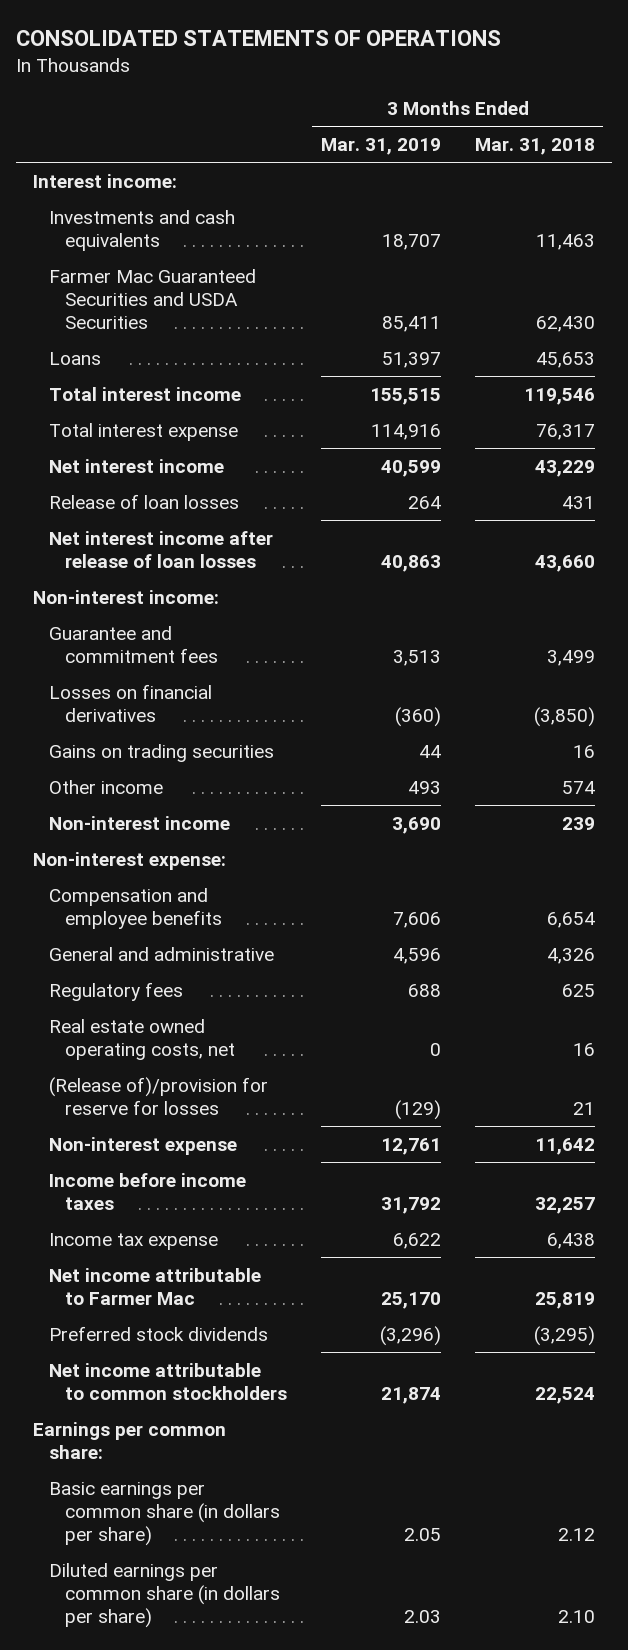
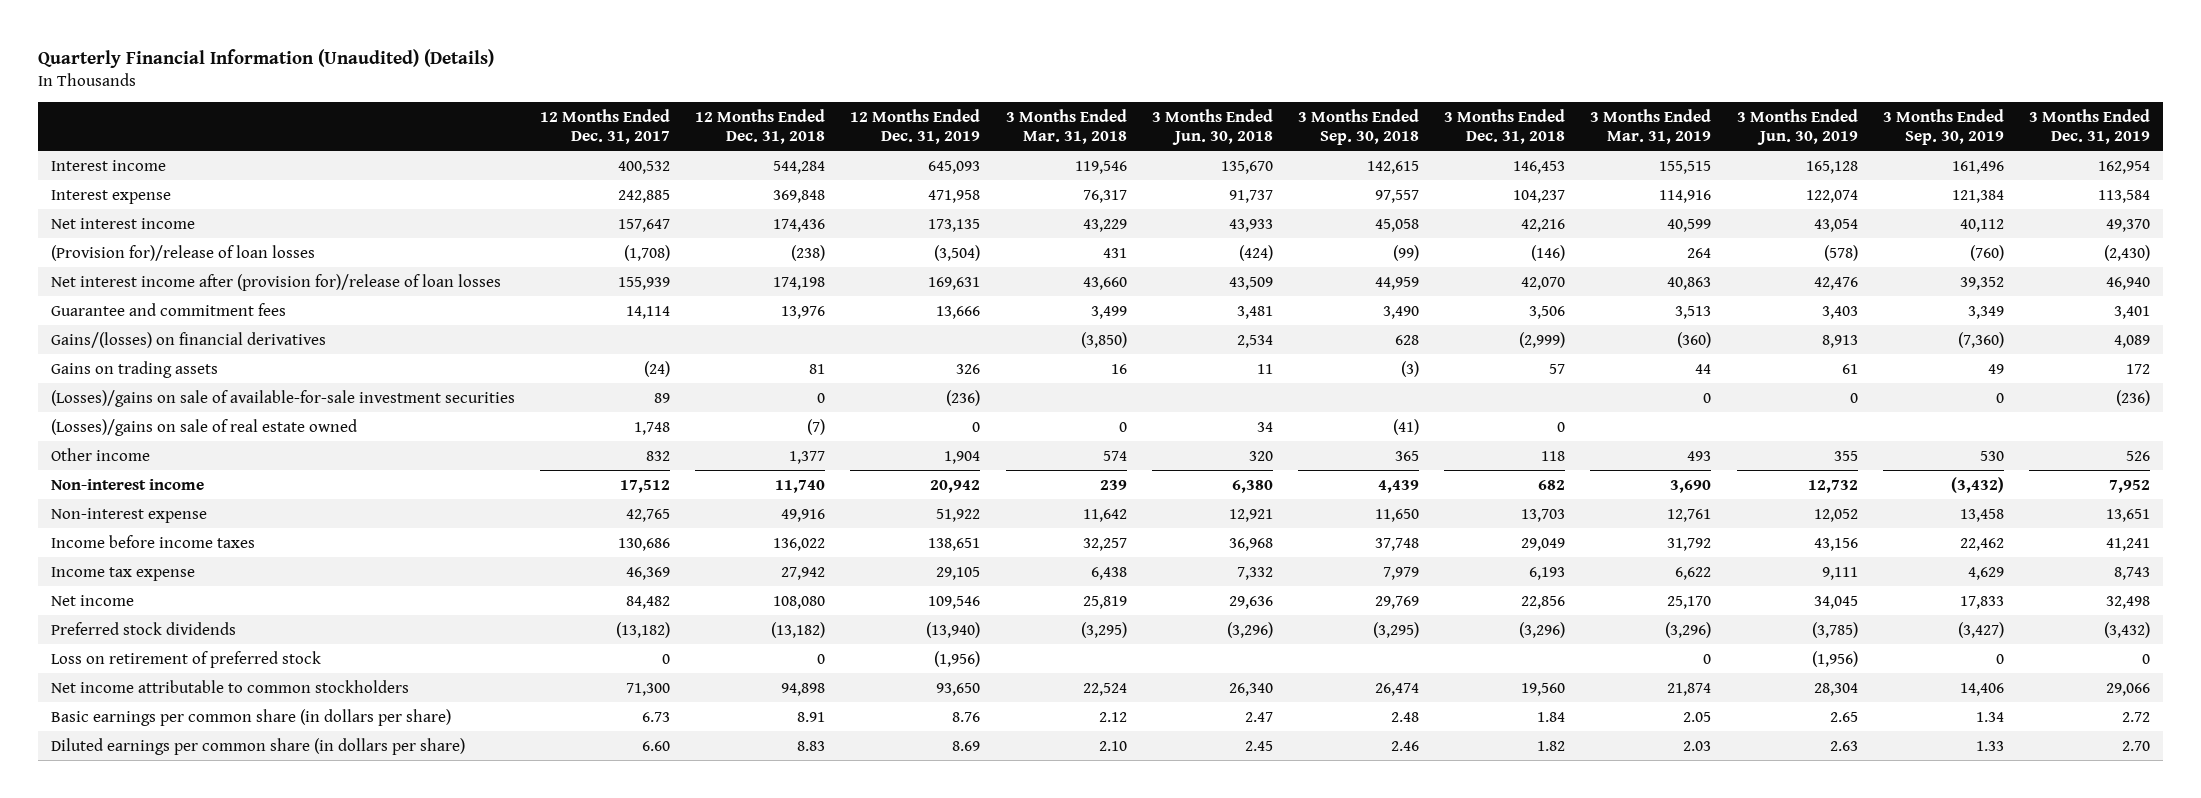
[16,29,502,46] CONSOLIDATED STATEMENTS OF OPERATIONS -> [38,48,495,68] Quarterly Financial Information (Unaudited) (Details)
none -> [539,108,670,144] 12 Months Ended Dec. 31, 2017
none -> [695,108,826,144] 12 Months Ended Dec. 31, 2018
none -> [850,108,981,144] 12 Months Ended Dec. 31, 2019
none -> [1151,108,1273,145] 3 Months Ended Jun. 30, 2018
none -> [1298,108,1420,145] 3 Months Ended Sep. 30, 2018
none -> [1444,108,1566,144] 3 Months Ended Dec. 31, 2018
none -> [1736,108,1858,145] 3 Months Ended Jun. 30, 2019
none -> [1882,108,2004,145] 3 Months Ended Sep. 30, 2019
none -> [2029,108,2151,144] 3 Months Ended Dec. 31, 2019
[33,173,178,188] Interest income: -> none
[48,209,235,251] Investments and cash equivalents -> none
[48,268,256,329] Farmer Mac Guaranteed Securities and USDA Securities -> none
[48,351,101,365] Loans -> none
[48,386,241,401] Total interest income -> [50,159,166,171] Interest income
[48,422,238,441] Total interest expense -> [50,189,171,204] Interest expense
[33,589,220,604] Non-interest income: -> none
[48,493,239,509] Release of loan losses -> [50,244,315,261] (Provision for)/release of loan losses
[48,530,273,568] Net interest income after release of loan losses -> [50,273,501,291] Net interest income after (provision for)/release of loan losses
[48,683,212,722] Losses on financial derivatives -> [50,331,326,348] Gains/(losses) on financial derivatives
[48,743,274,762] Gains on trading securities -> [50,360,218,378] Gains on trading assets
none -> [50,389,515,407] (Losses)/gains on sale of available-for-sale investment securities
none -> [50,418,357,436] (Losses)/gains on sale of real estate owned
[33,851,227,870] Non-interest expense: -> none
[48,887,222,929] Compensation and employee benefits -> none
[48,946,274,961] General and administrative -> none
[48,981,183,1001] Regulatory fees -> none
[48,1018,235,1060] Real estate owned operating costs, net -> none
[48,1076,268,1115] (Release of)/provision for reserve for losses -> none
[48,1267,261,1305] Net income attributable to Farmer Mac -> [50,594,134,606] Net income
none -> [50,650,321,668] Loss on retirement of preferred stock
[33,1421,227,1459] Earnings per common share: -> none

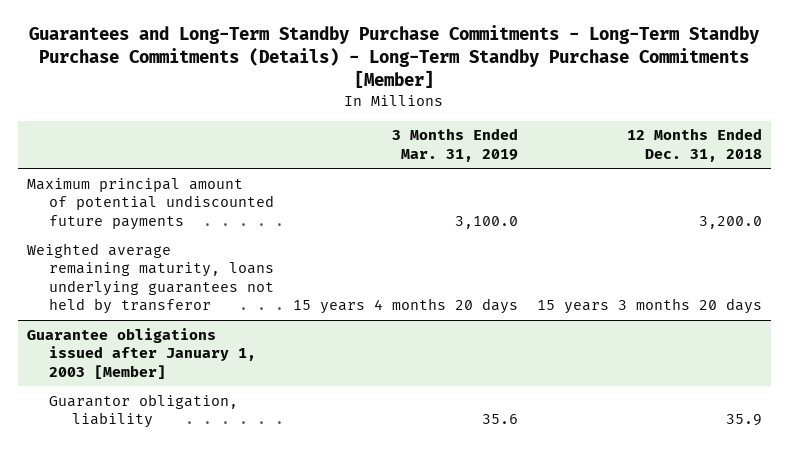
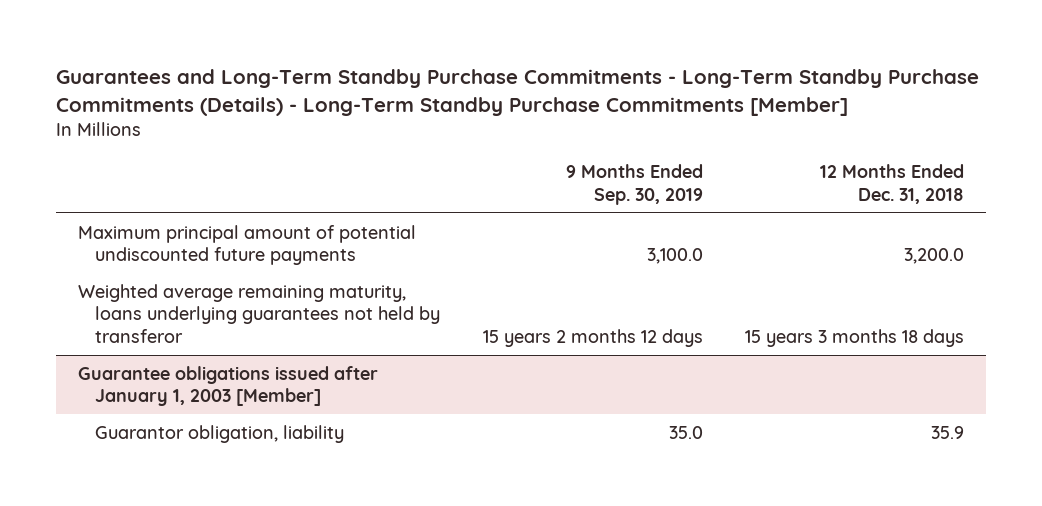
[392,128,519,162] 3 Months Ended Mar. 31, 2019 -> none
none -> [565,164,703,206] 9 Months Ended Sep. 30, 2019
[536,297,762,314] 15 years 3 months 20 days -> [745,329,965,348] 15 years 3 months 18 days

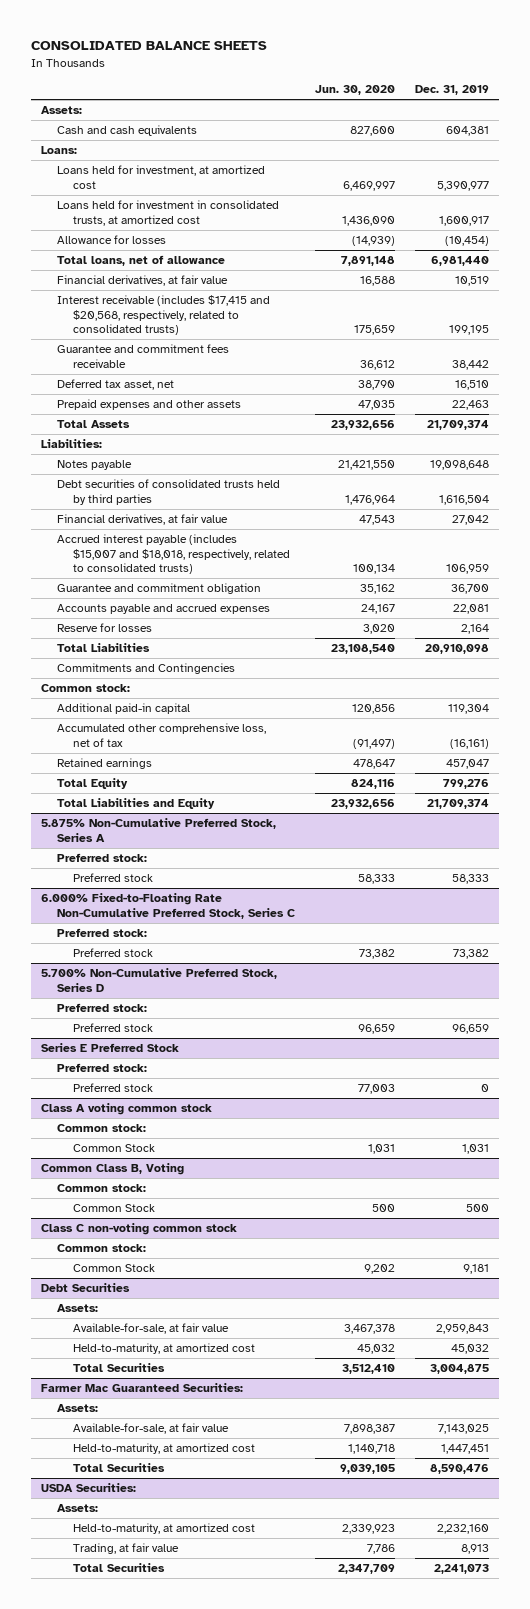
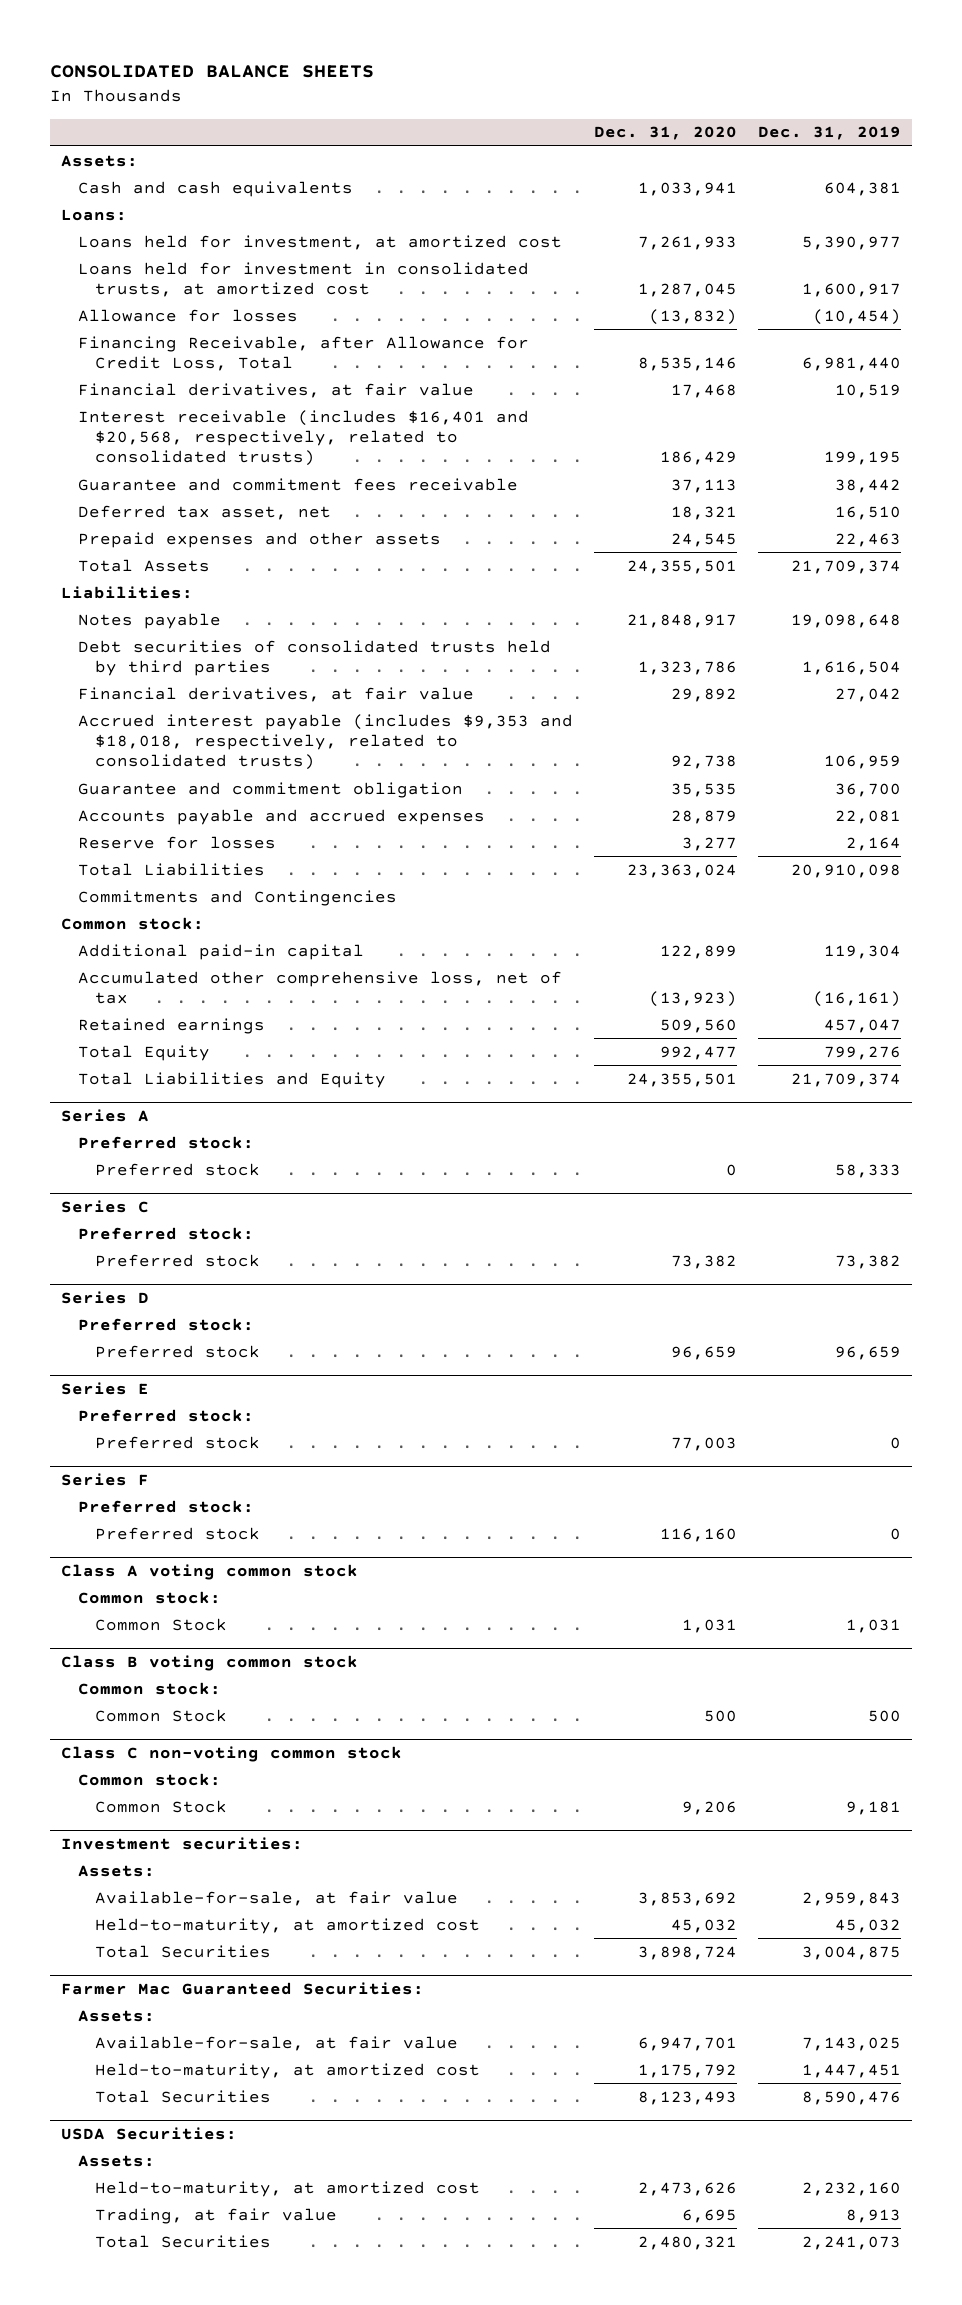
[314,85,395,96] Jun. 30, 2020 -> none
none -> [594,126,738,141] Dec. 31, 2020
[57,255,226,267] Total loans, net of allowance -> [77,335,529,372] Financing Receivable, after Allowance for Credit Loss, Total
[57,295,271,336] Interest receivable (includes $17,415 and $20,568, respectively, related to consolidated trusts) -> [77,409,529,467] Interest receivable (includes $16,401 and $20,568, respectively, related to consolidated trusts)
[57,534,290,575] Accrued interest payable (includes $15,007 and $18,018, respectively, related to consolidated trusts) -> [77,713,573,771] Accrued interest payable (includes $9,353 and $18,018, respectively, related to consolidated trusts)
[41,818,277,842] 5.875% Non-Cumulative Preferred Stock, Series A -> [60,1108,149,1122] Series A
[41,893,296,919] 6.000% Fixed-to-Floating Rate Non-Cumulative Preferred Stock, Series C -> [60,1199,149,1213] Series C
[41,968,278,992] 5.700% Non-Cumulative Preferred Stock, Series D -> [60,1290,149,1304] Series D
[41,1043,180,1053] Series E Preferred Stock -> [60,1381,149,1395] Series E
none -> [60,1472,149,1486] Series F
none -> [77,1499,254,1513] Preferred stock:
none -> [94,1526,260,1540] Preferred stock
[41,1163,185,1176] Common Class B, Voting -> [60,1654,358,1671] Class B voting common stock
[41,1283,131,1293] Debt Securities -> [60,1836,303,1850] Investment securities:

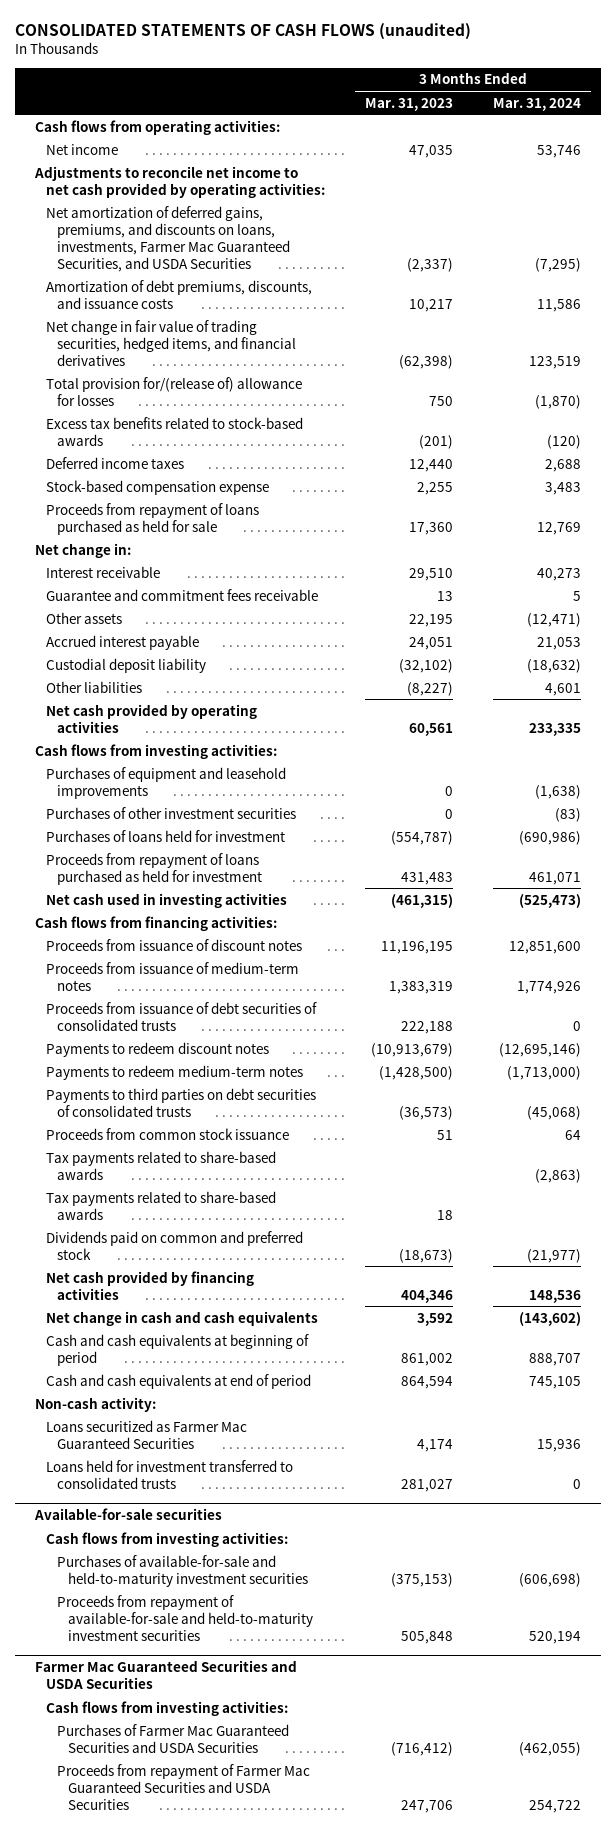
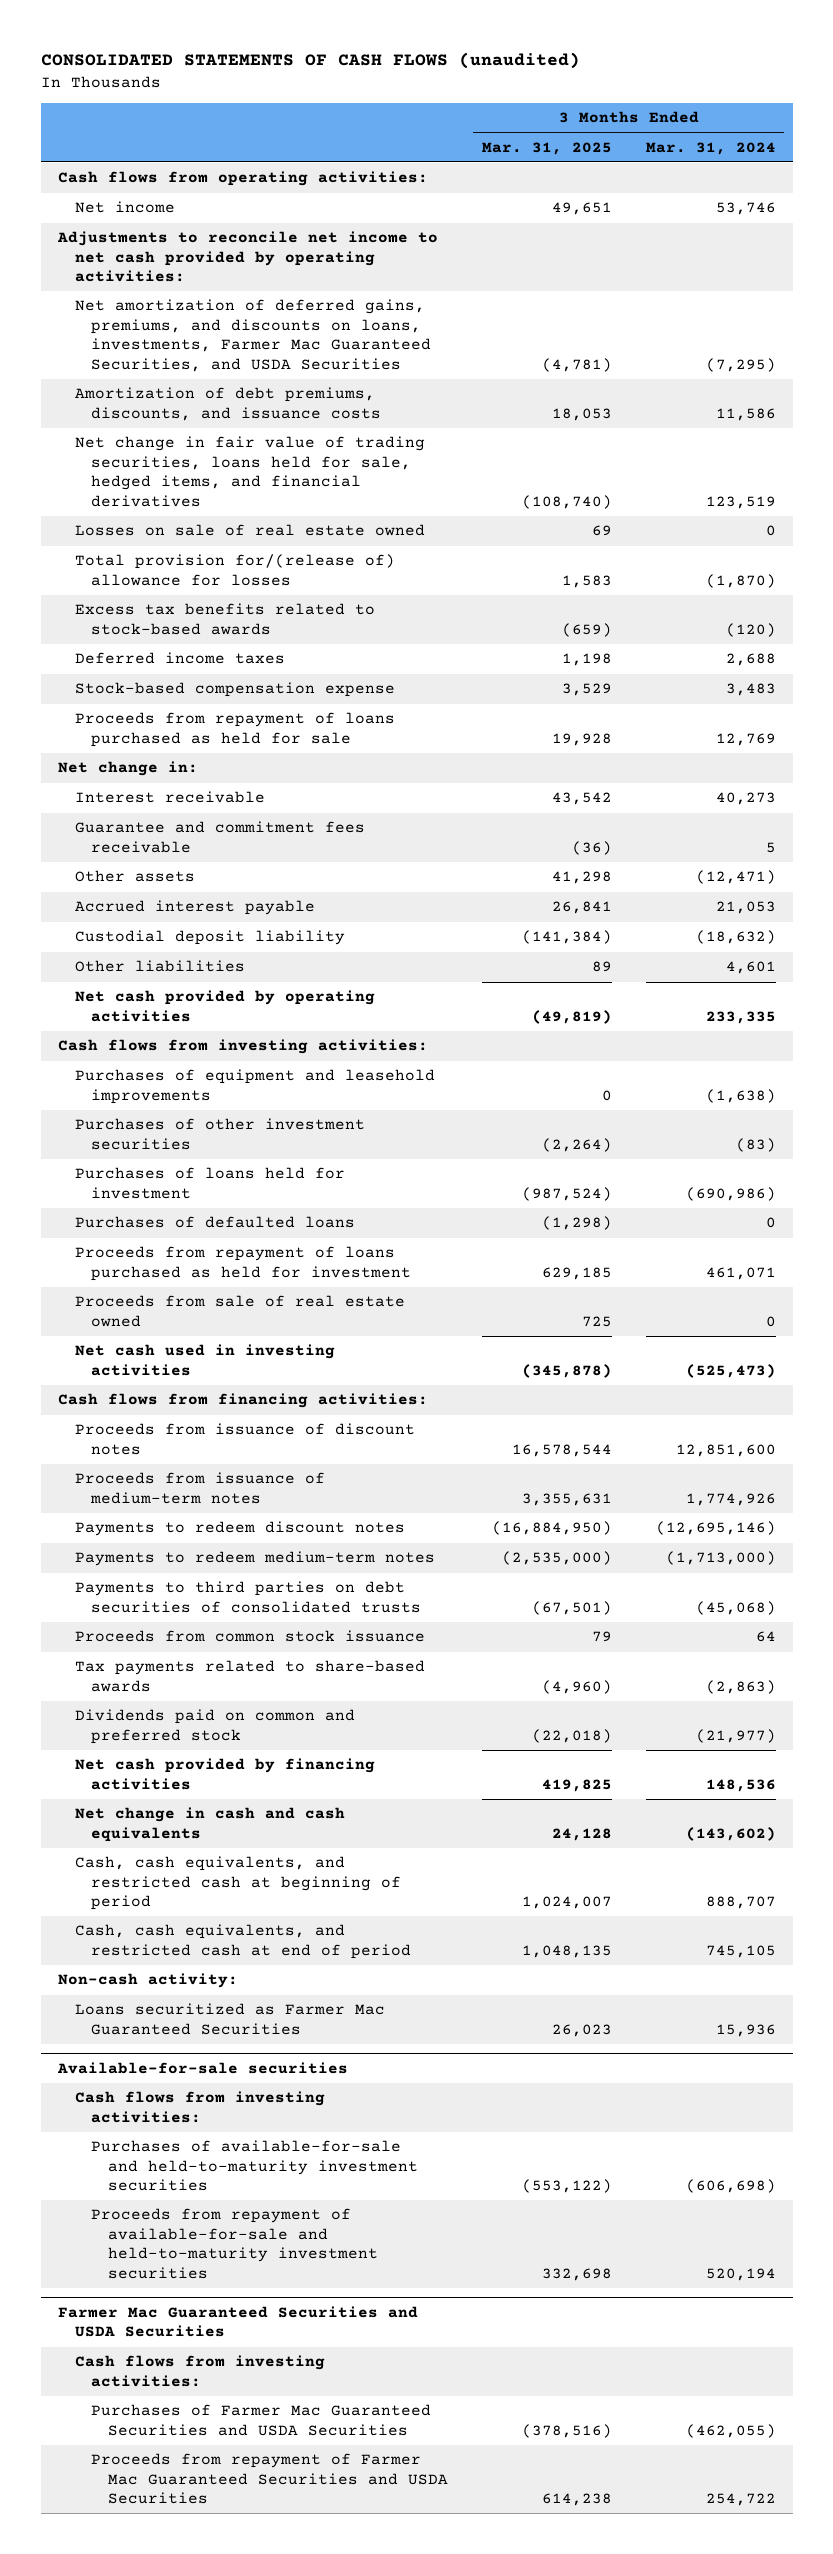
[364,97,453,111] Mar. 31, 2023 -> none
none -> [481,141,612,155] Mar. 31, 2025
[45,319,296,366] Net change in fair value of trading securities, hedged items, and financial derivatives -> [74,436,425,507] Net change in fair value of trading securities, loans held for sale, hedged items, and financial derivatives
none -> [74,524,425,537] Losses on sale of real estate owned
none -> [74,1216,355,1229] Purchases of defaulted loans
none -> [74,1295,405,1327] Proceeds from sale of real estate owned
[45,1001,317,1031] Proceeds from issuance of debt securities of consolidated trusts -> none
[45,1190,276,1220] Tax payments related to share-based awards -> none
[45,1333,309,1366] Cash and cash equivalents at beginning of period -> [74,1856,402,1911] Cash, cash equivalents, and restricted cash at beginning of period
[45,1373,311,1389] Cash and cash equivalents at end of period -> [74,1924,412,1959] Cash, cash equivalents, and restricted cash at end of period
[45,1459,293,1489] Loans held for investment transferred to consolidated trusts -> none

